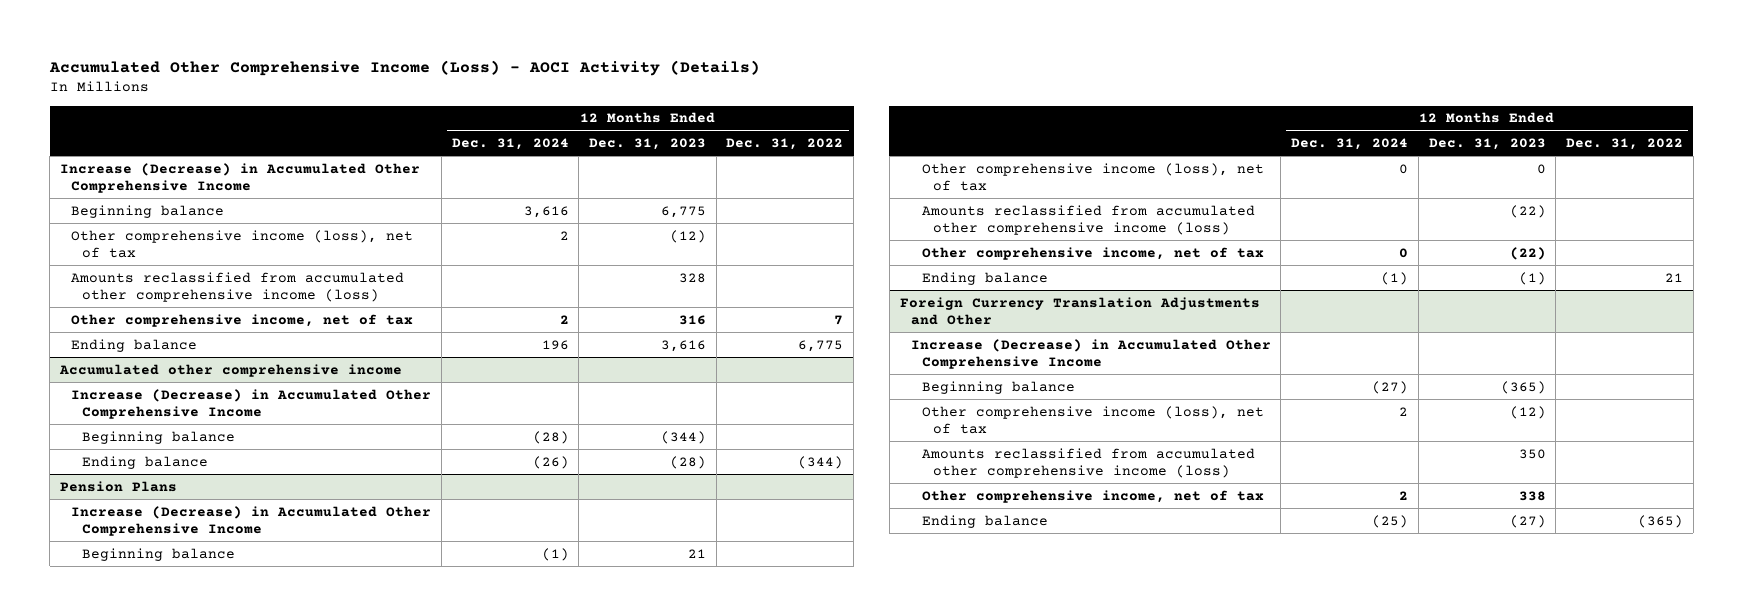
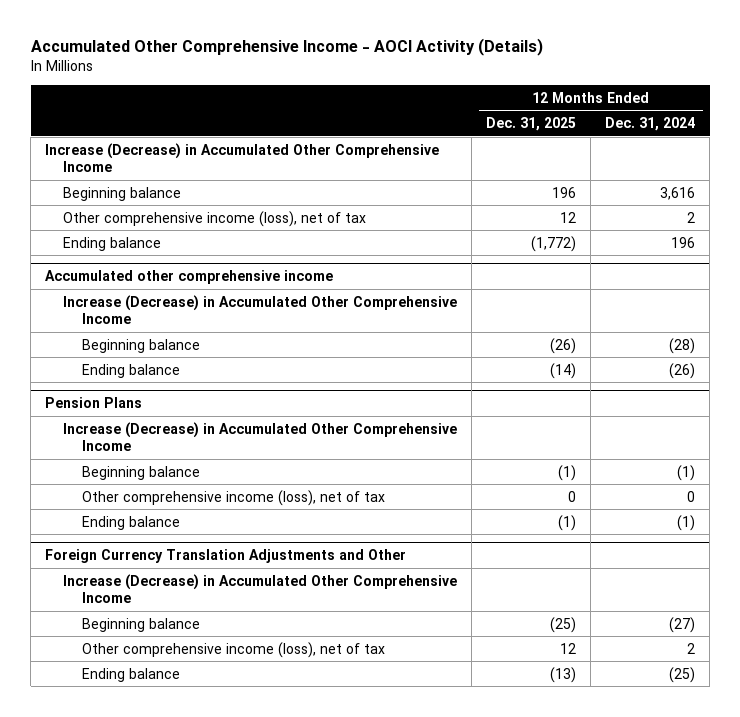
[48,60,760,77] Accumulated Other Comprehensive Income (Loss) - AOCI Activity (Details) -> [30,38,543,57] Accumulated Other Comprehensive Income - AOCI Activity (Details)
[589,138,707,151] Dec. 31, 2023 -> none
[726,138,844,151] Dec. 31, 2022 -> none
none -> [486,116,577,131] Dec. 31, 2025
[71,271,405,303] Amounts reclassified from accumulated other comprehensive income (loss) -> none
[71,313,414,327] Other comprehensive income, net of tax -> none
[921,204,1255,236] Amounts reclassified from accumulated other comprehensive income (loss) -> none
[921,246,1264,260] Other comprehensive income, net of tax -> none
[921,447,1255,479] Amounts reclassified from accumulated other comprehensive income (loss) -> none
[921,489,1264,503] Other comprehensive income, net of tax -> none

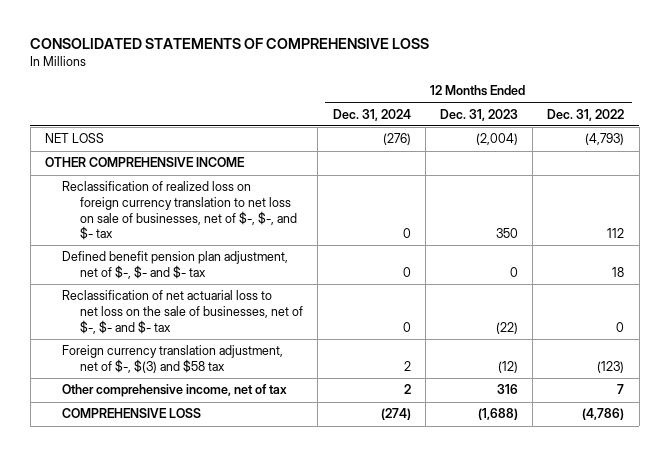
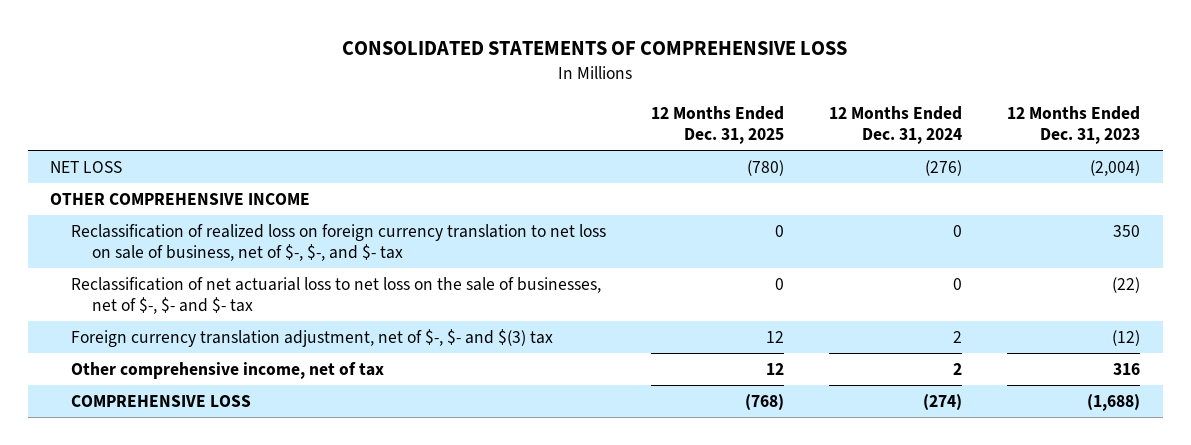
[547,108,625,121] Dec. 31, 2022 -> none
none -> [651,105,785,144] 12 Months Ended Dec. 31, 2025
[62,251,289,279] Defined benefit pension plan adjustment, net of $-, $- and $- tax -> none
[62,181,298,241] Reclassification of realized loss on foreign currency translation to net loss on sale of businesses, net of $-, $-, and $- tax -> [71,223,607,262] Reclassification of realized loss on foreign currency translation to net loss on sale of business, net of $-, $-, and $- tax
[62,345,284,373] Foreign currency translation adjustment, net of $-, $(3) and $58 tax -> [71,328,554,347] Foreign currency translation adjustment, net of $-, $- and $(3) tax

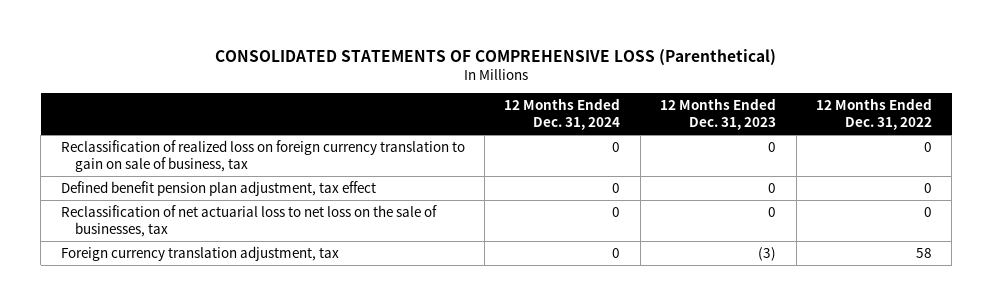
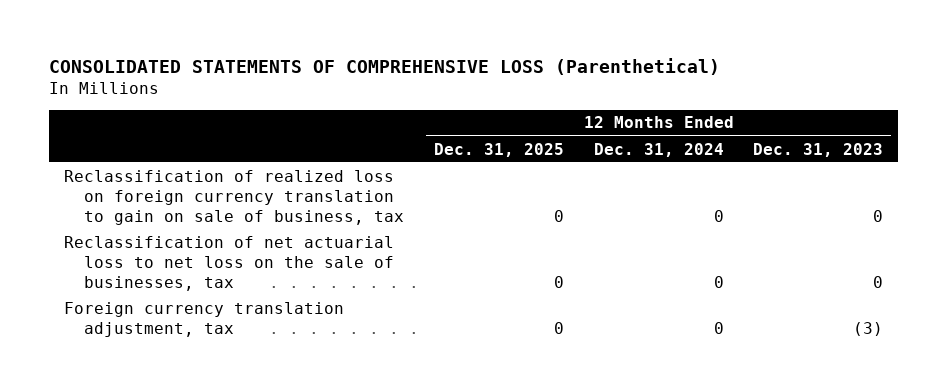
[815,97,932,131] 12 Months Ended Dec. 31, 2022 -> none
none -> [433,142,564,157] Dec. 31, 2025
[60,180,376,196] Defined benefit pension plan adjustment, tax effect -> none

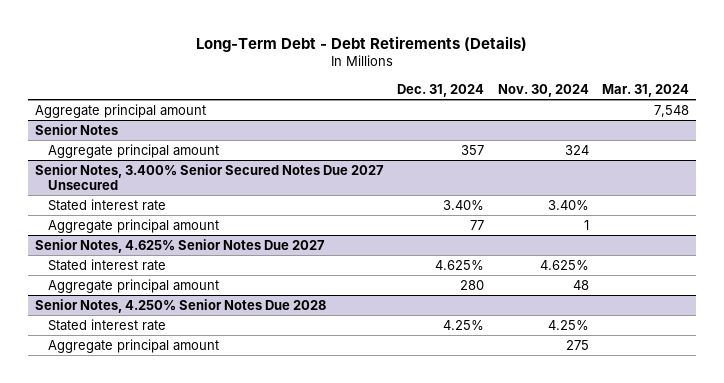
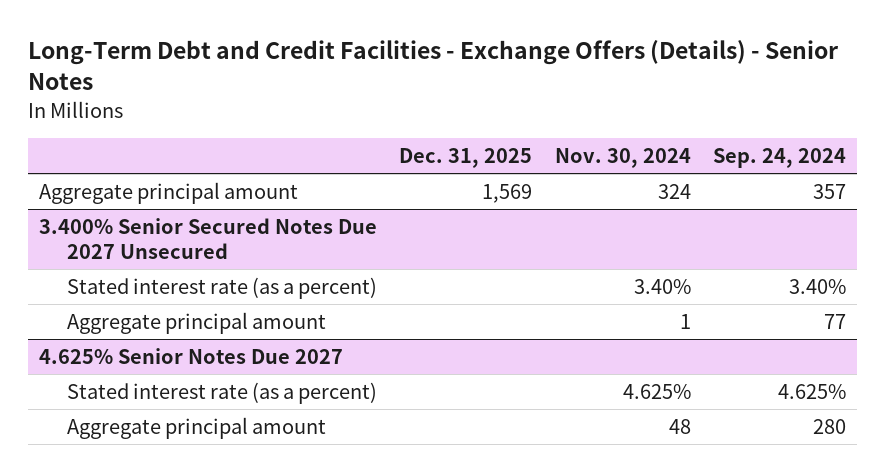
[196,35,528,52] Long-Term Debt - Debt Retirements (Details) -> [27,40,839,91] Long-Term Debt and Credit Facilities - Exchange Offers (Details) - Senior Notes
[397,83,485,97] Dec. 31, 2024 -> none
[602,83,690,97] Mar. 31, 2024 -> none
none -> [399,147,533,168] Dec. 31, 2025
none -> [712,147,846,168] Sep. 24, 2024
[35,103,207,118] Aggregate principal amount -> none
[35,123,119,135] Senior Notes -> none
[35,163,385,191] Senior Notes, 3.400% Senior Secured Notes Due 2027 Unsecured -> [38,218,377,259] 3.400% Senior Secured Notes Due 2027 Unsecured
[48,198,167,211] Stated interest rate -> [67,277,378,300] Stated interest rate (as a percent)
[35,238,326,253] Senior Notes, 4.625% Senior Notes Due 2027 -> [38,348,343,365] 4.625% Senior Notes Due 2027
[48,258,167,271] Stated interest rate -> [67,382,378,405] Stated interest rate (as a percent)
[35,298,327,313] Senior Notes, 4.250% Senior Notes Due 2028 -> none
[48,318,167,331] Stated interest rate -> none
[48,338,220,353] Aggregate principal amount -> none

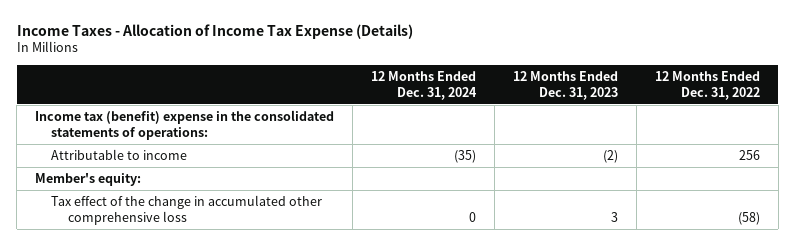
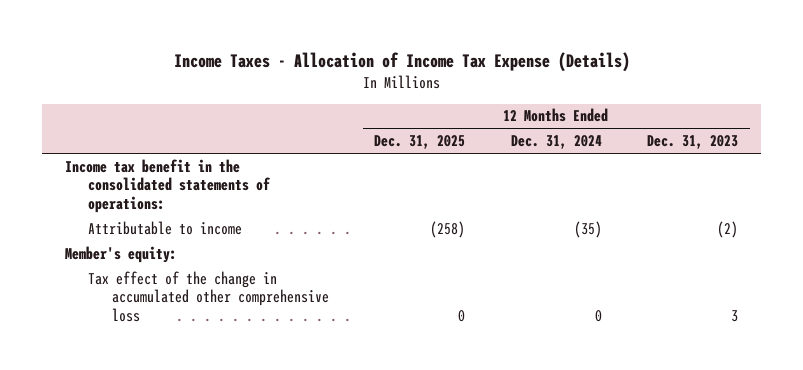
[654,70,760,100] 12 Months Ended Dec. 31, 2022 -> none
none -> [374,135,466,150] Dec. 31, 2025
[35,110,335,140] Income tax (benefit) expense in the consolidated statements of operations: -> [65,158,272,213] Income tax benefit in the consolidated statements of operations:

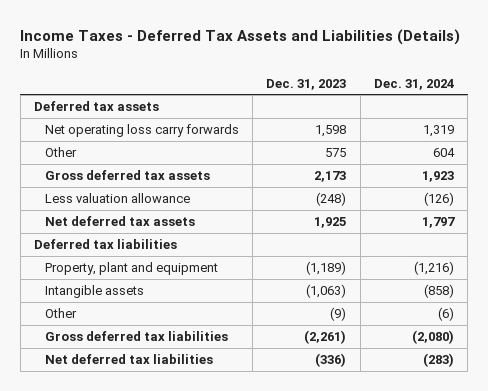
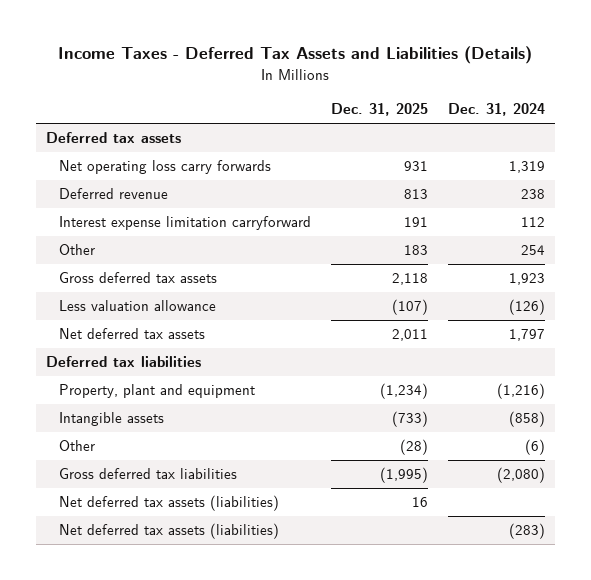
[266,78,347,90] Dec. 31, 2023 -> none
none -> [330,103,428,117] Dec. 31, 2025
none -> [58,188,168,200] Deferred revenue
none -> [58,216,311,231] Interest expense limitation carryforward
[433,148,456,158] 604 -> [520,245,545,256] 254
none -> [58,495,279,512] Net deferred tax assets (liabilities)
[44,354,213,365] Net deferred tax liabilities -> [58,523,279,540] Net deferred tax assets (liabilities)

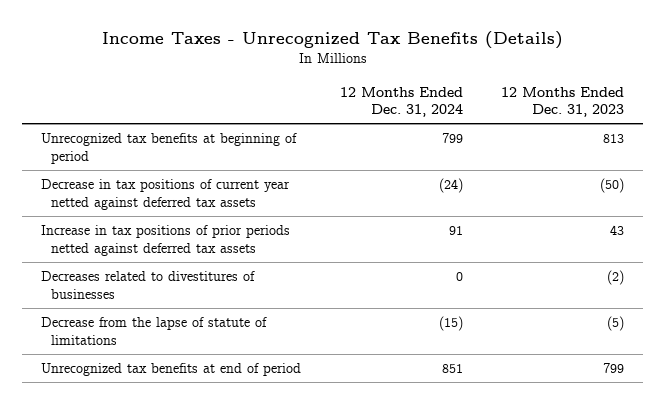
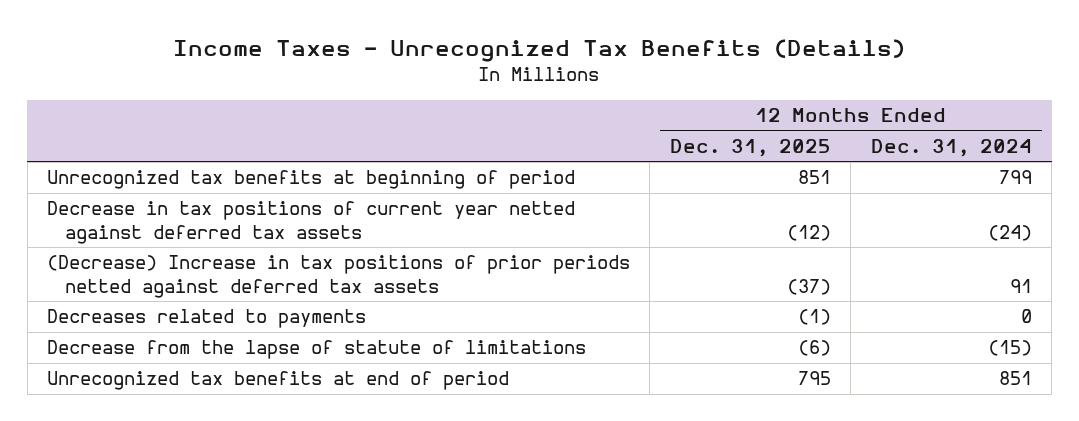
[501,86,625,118] 12 Months Ended Dec. 31, 2023 -> none
none -> [669,138,831,157] Dec. 31, 2025
[41,270,256,299] Decreases related to divestitures of businesses -> none
[41,224,291,256] Increase in tax positions of prior periods netted against deferred tax assets -> [47,255,631,299] (Decrease) Increase in tax positions of prior periods netted against deferred tax assets
none -> [47,309,367,329] Decreases related to payments

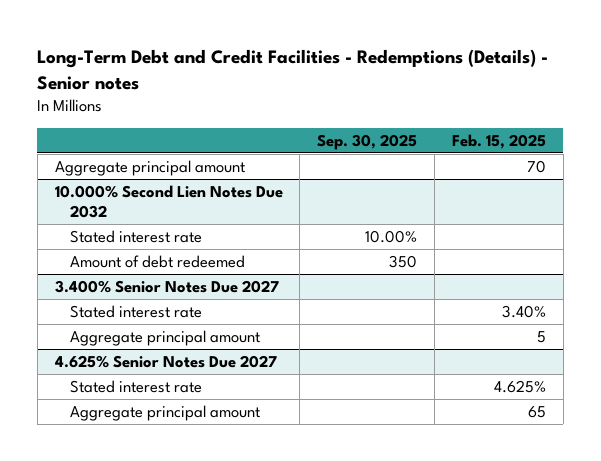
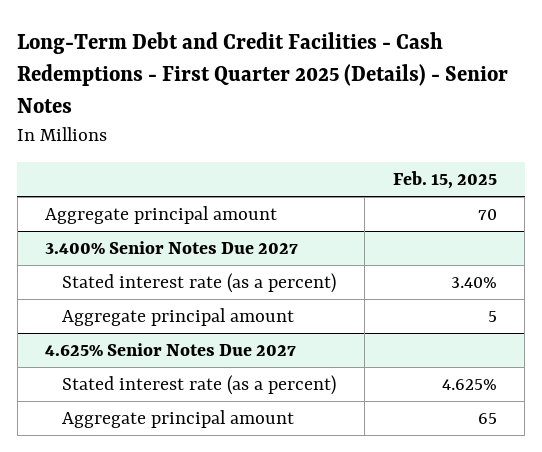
[37,49,549,90] Long-Term Debt and Credit Facilities - Redemptions (Details) - Senior notes -> [17,32,509,114] Long-Term Debt and Credit Facilities - Cash Redemptions - First Quarter 2025 (Details) - Senior Notes
[317,134,418,151] Sep. 30, 2025 -> none
[54,184,283,219] 10.000% Second Lien Notes Due 2032 -> none
[70,229,203,243] Stated interest rate -> none
[70,254,246,268] Amount of debt redeemed -> none
[70,304,203,318] Stated interest rate -> [62,272,337,293] Stated interest rate (as a percent)
[70,379,203,393] Stated interest rate -> [62,374,337,395] Stated interest rate (as a percent)

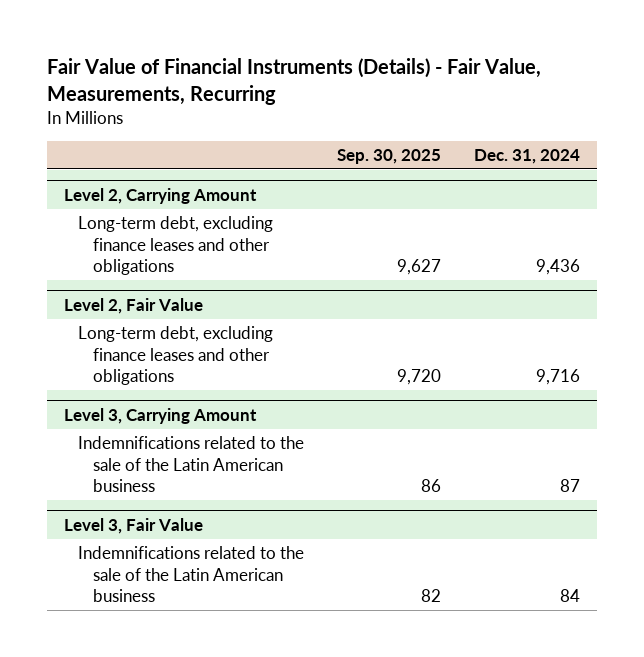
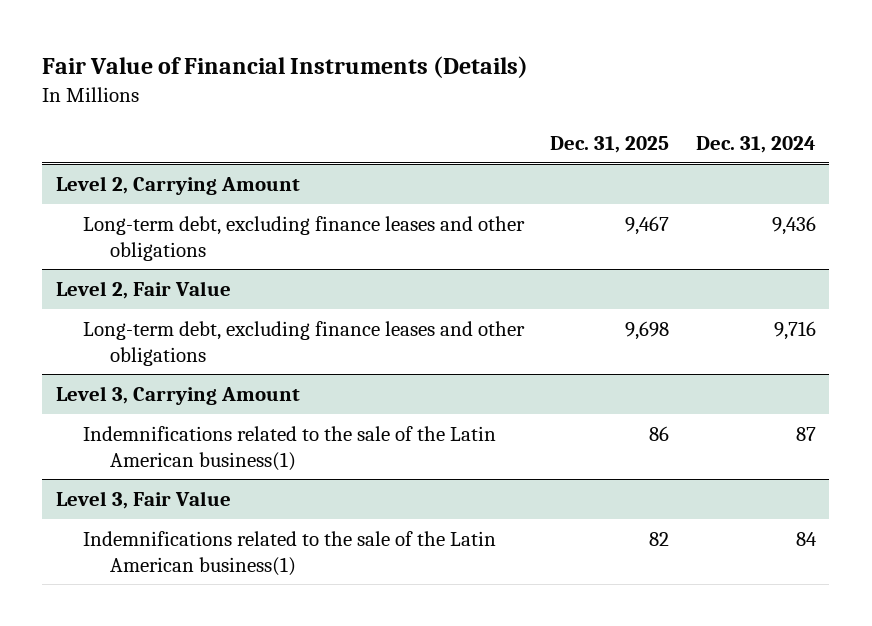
[47,57,542,105] Fair Value of Financial Instruments (Details) - Fair Value, Measurements, Recurring -> [42,56,529,79] Fair Value of Financial Instruments (Details)
[337,148,442,164] Sep. 30, 2025 -> none
none -> [550,135,670,153] Dec. 31, 2025
[78,436,305,493] Indemnifications related to the sale of the Latin American business -> [82,425,496,471] Indemnifications related to the sale of the Latin American business(1)
[78,546,305,603] Indemnifications related to the sale of the Latin American business -> [82,530,496,576] Indemnifications related to the sale of the Latin American business(1)

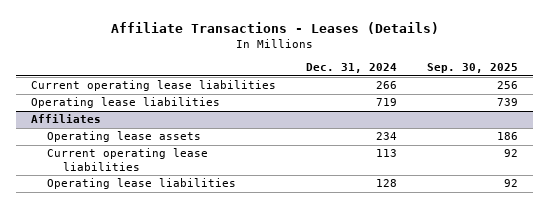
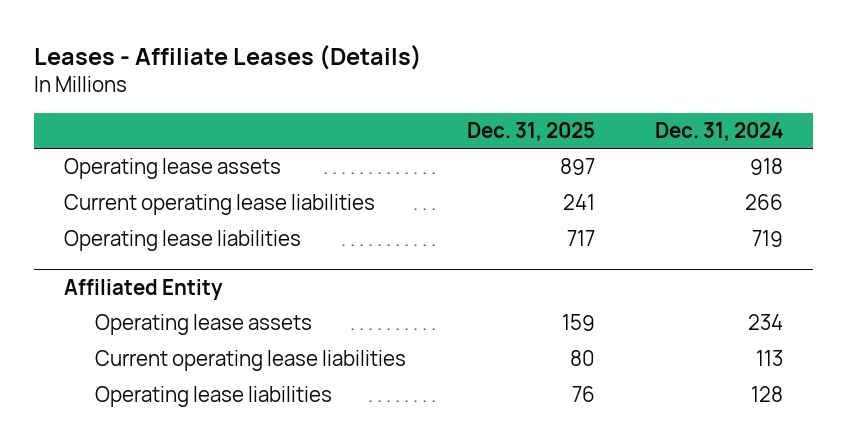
[110,21,439,34] Affiliate Transactions - Leases (Details) -> [33,45,422,71] Leases - Affiliate Leases (Details)
[427,63,519,74] Sep. 30, 2025 -> none
none -> [466,121,595,141] Dec. 31, 2025
none -> [63,158,281,180] Operating lease assets
[30,114,101,124] Affiliates -> [63,278,223,300] Affiliated Entity

